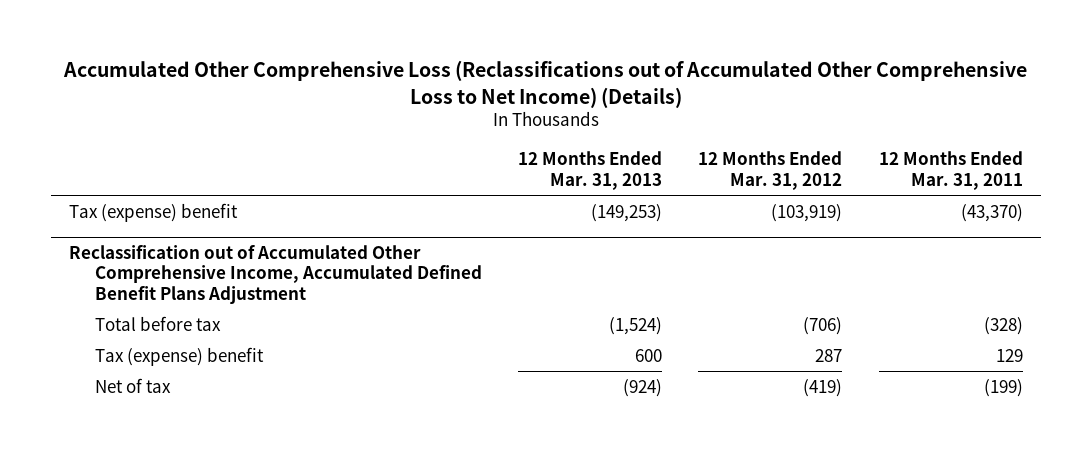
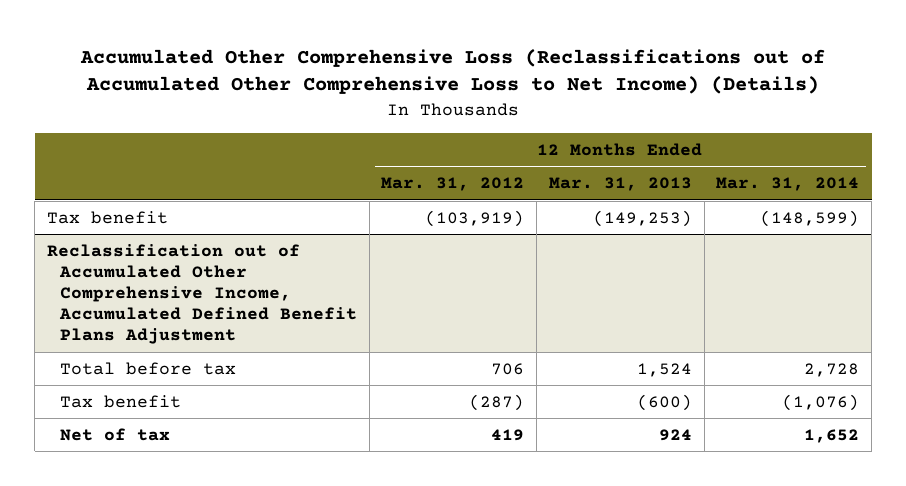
[878,151,1023,190] 12 Months Ended Mar. 31, 2011 -> none
none -> [716,177,860,192] Mar. 31, 2014
[68,202,238,222] Tax (expense) benefit -> [46,210,168,224] Tax benefit
[609,316,663,335] (1,524) -> [636,362,692,377] 1,524
[803,316,843,335] (706) -> [491,362,525,375] 706
[94,346,264,366] Tax (expense) benefit -> [59,394,181,408] Tax benefit
[635,348,663,362] 600 -> [636,393,692,411] (600)
[815,348,843,362] 287 -> [469,393,525,411] (287)
[623,378,663,397] (924) -> [658,428,692,441] 924
[803,378,843,397] (419) -> [491,428,525,441] 419

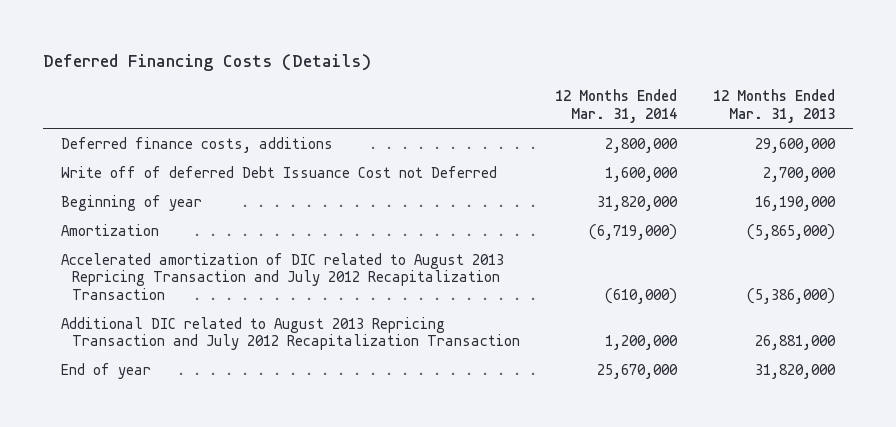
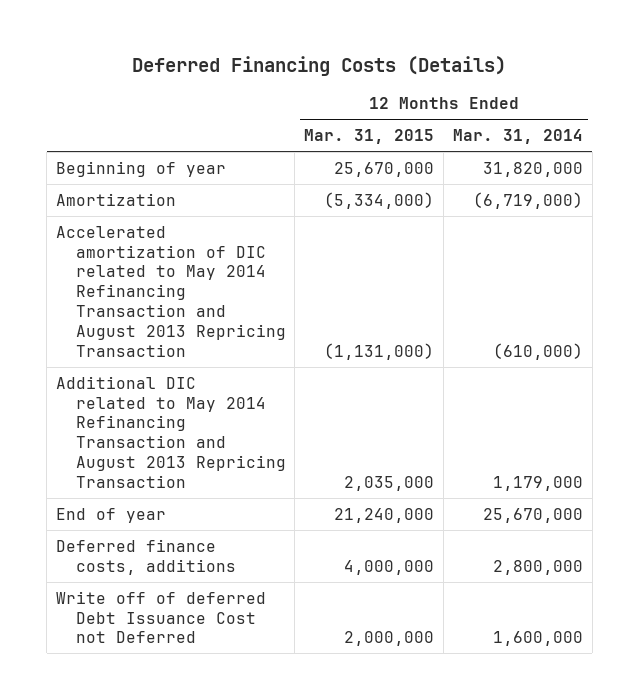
[712,89,835,124] 12 Months Ended Mar. 31, 2013 -> none
none -> [304,129,435,145] Mar. 31, 2015
[60,252,504,300] Accelerated amortization of DIC related to August 2013 Repricing Transaction and July 2012 Recapitalization Transaction -> [56,225,286,357] Accelerated amortization of DIC related to May 2014 Refinancing Transaction and August 2013 Repricing Transaction
[60,316,520,351] Additional DIC related to August 2013 Repricing Transaction and July 2012 Recapitalization Transaction -> [56,375,286,488] Additional DIC related to May 2014 Refinancing Transaction and August 2013 Repricing Transaction
[605,335,679,351] 1,200,000 -> [492,475,583,491] 1,179,000
[60,136,333,153] Deferred finance costs, additions -> [56,538,236,575] Deferred finance costs, additions
[60,165,497,178] Write off of deferred Debt Issuance Cost not Deferred -> [56,590,267,644] Write off of deferred Debt Issuance Cost not Deferred

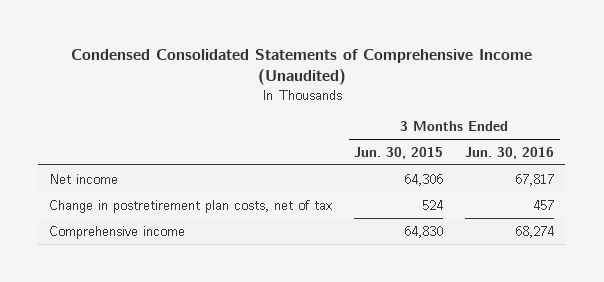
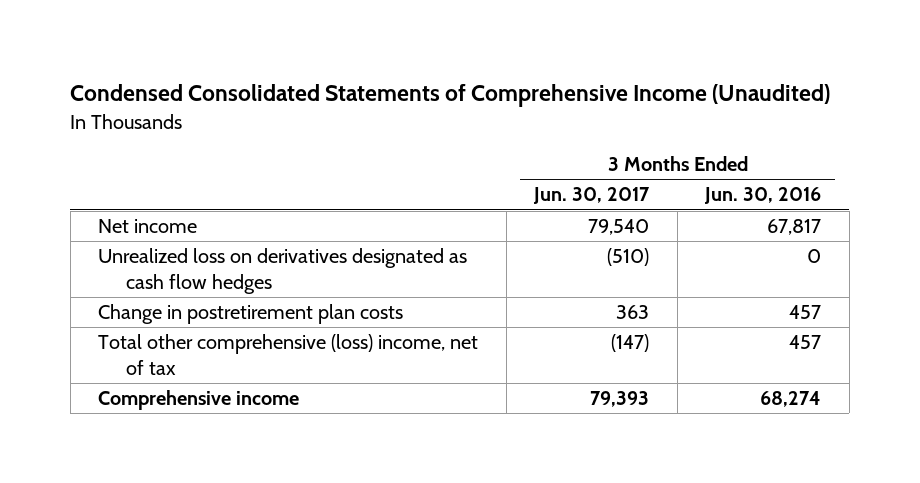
[354,146,444,159] Jun. 30, 2015 -> none
none -> [533,187,651,205] Jun. 30, 2017
none -> [98,248,468,294] Unrealized loss on derivatives designated as cash flow hedges
[49,199,333,213] Change in postretirement plan costs, net of tax -> [98,304,404,325] Change in postretirement plan costs
none -> [98,334,479,375] Total other comprehensive (loss) income, net of tax

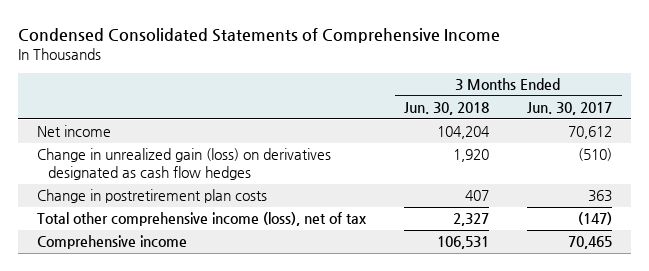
[70,84,831,108] Condensed Consolidated Statements of Comprehensive Income (Unaudited) -> [18,28,501,44] Condensed Consolidated Statements of Comprehensive Income
[704,187,822,205] Jun. 30, 2016 -> none
none -> [404,102,490,116] Jun. 30, 2018
[588,219,650,236] 79,540 -> [568,126,613,140] 70,612
[98,248,468,294] Unrealized loss on derivatives designated as cash flow hedges -> [37,148,332,181] Change in unrealized gain (loss) on derivatives designated as cash flow hedges
[98,334,479,375] Total other comprehensive (loss) income, net of tax -> [37,212,368,227] Total other comprehensive income (loss), net of tax
[590,391,650,408] 79,393 -> [568,236,613,250] 70,465

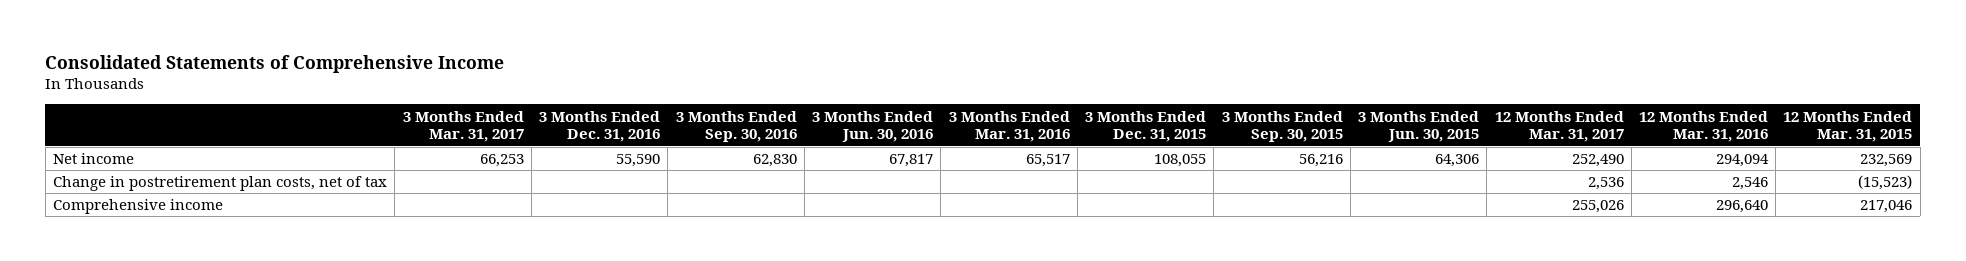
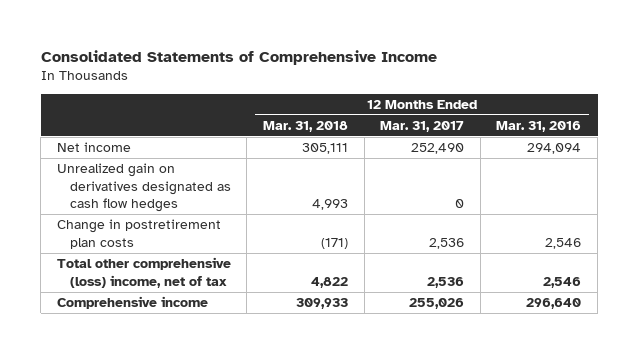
[402,110,524,143] 3 Months Ended Mar. 31, 2017 -> none
[539,110,661,143] 3 Months Ended Dec. 31, 2016 -> none
[675,110,797,143] 3 Months Ended Sep. 30, 2016 -> none
[812,110,934,143] 3 Months Ended Jun. 30, 2016 -> none
[948,110,1070,143] 3 Months Ended Mar. 31, 2016 -> none
[1085,110,1207,143] 3 Months Ended Dec. 31, 2015 -> none
[1221,110,1343,143] 3 Months Ended Sep. 30, 2015 -> none
[1358,110,1480,143] 3 Months Ended Jun. 30, 2015 -> none
[1783,110,1913,143] 12 Months Ended Mar. 31, 2015 -> none
none -> [262,120,348,132] Mar. 31, 2018
none -> [56,163,231,213] Unrealized gain on derivatives designated as cash flow hedges
[53,176,388,192] Change in postretirement plan costs, net of tax -> [56,219,221,249] Change in postretirement plan costs
none -> [56,257,231,288] Total other comprehensive (loss) income, net of tax

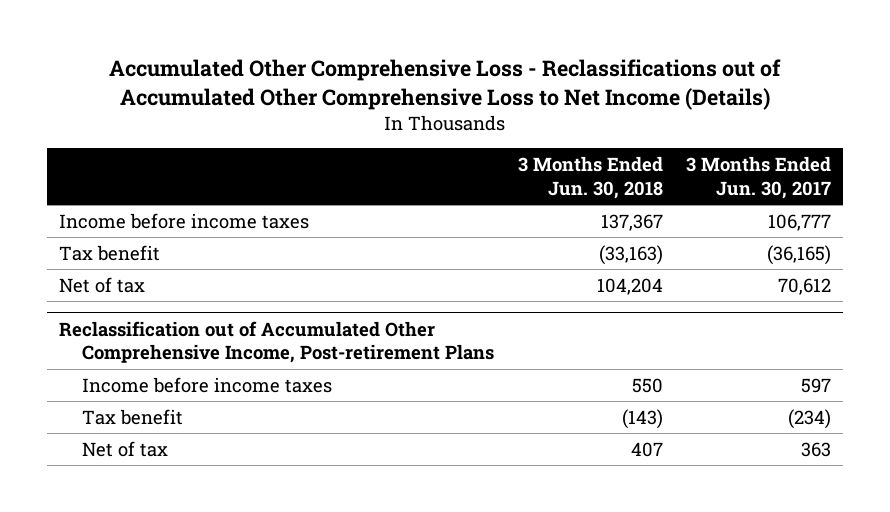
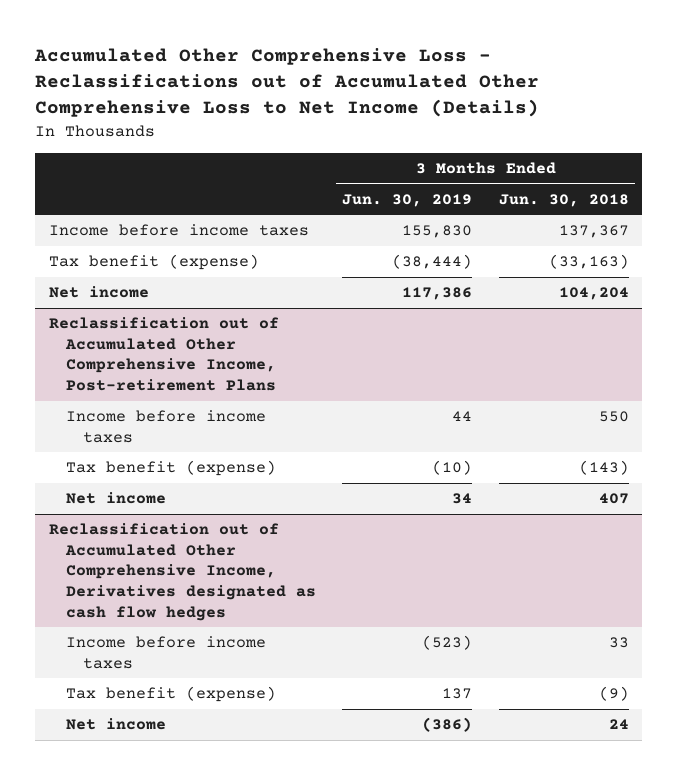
[686,156,832,199] 3 Months Ended Jun. 30, 2017 -> none
none -> [342,193,473,207] Jun. 30, 2019
[58,244,160,261] Tax benefit -> [48,254,259,271] Tax benefit (expense)
[58,276,145,293] Net of tax -> [48,286,149,299] Net income
[82,408,184,425] Tax benefit -> [65,460,276,477] Tax benefit (expense)
[82,440,169,457] Net of tax -> [65,492,166,505] Net income
none -> [48,523,316,621] Reclassification out of Accumulated Other Comprehensive Income, Derivatives designated as cash flow hedges
none -> [65,636,266,669] Income before income taxes
none -> [65,686,276,703] Tax benefit (expense)
none -> [65,718,166,731] Net income

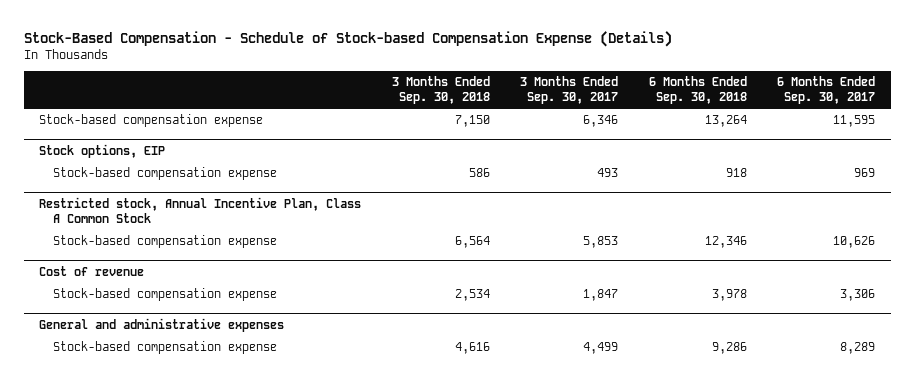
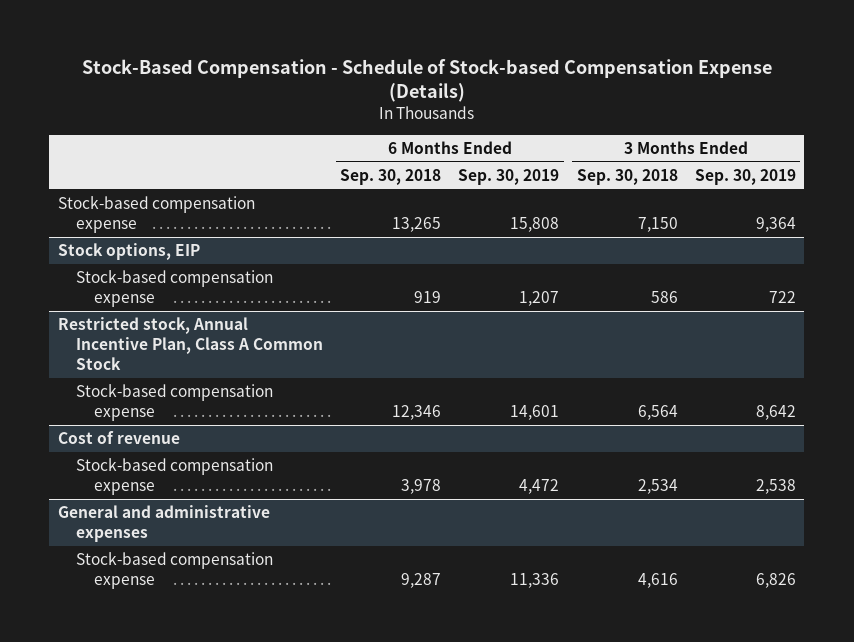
[520,76,619,105] 3 Months Ended Sep. 30, 2017 -> none
[777,76,876,105] 6 Months Ended Sep. 30, 2017 -> none
none -> [458,168,560,185] Sep. 30, 2019
none -> [694,168,796,185] Sep. 30, 2019
[704,115,747,128] 13,264 -> [392,217,442,233] 13,265
[725,168,747,178] 918 -> [414,291,442,304] 919
[711,342,747,355] 9,286 -> [401,573,442,589] 9,287

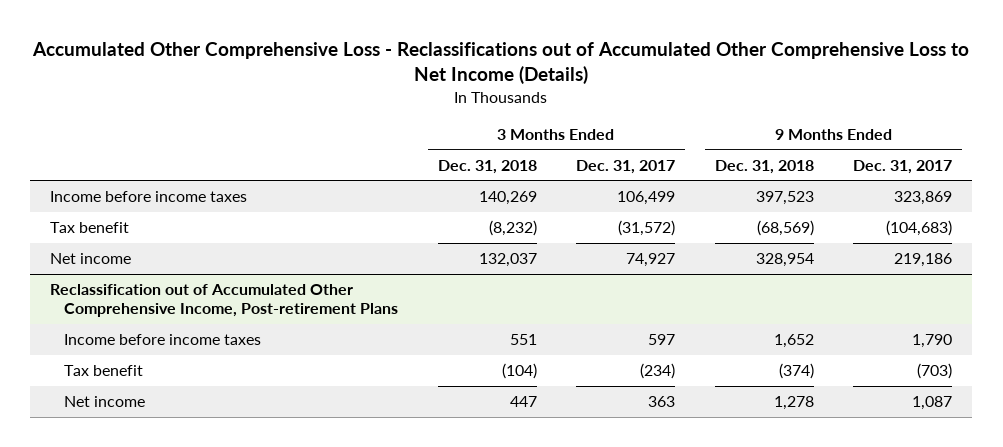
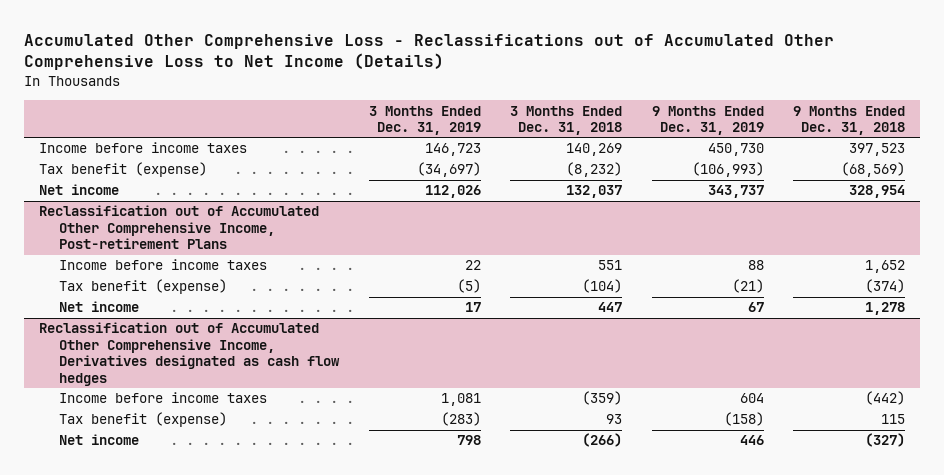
[576,159,676,174] Dec. 31, 2017 -> none
[853,159,953,174] Dec. 31, 2017 -> none
none -> [368,105,481,135] 3 Months Ended Dec. 31, 2019
none -> [651,105,764,135] 9 Months Ended Dec. 31, 2019
[50,222,130,234] Tax benefit -> [39,162,208,178] Tax benefit (expense)
[63,365,143,377] Tax benefit -> [59,279,228,295] Tax benefit (expense)
none -> [39,322,341,386] Reclassification out of Accumulated Other Comprehensive Income, Derivatives designated as cash flow hedges
none -> [59,392,268,404] Income before income taxes
none -> [59,412,228,428] Tax benefit (expense)
none -> [59,434,140,446] Net income

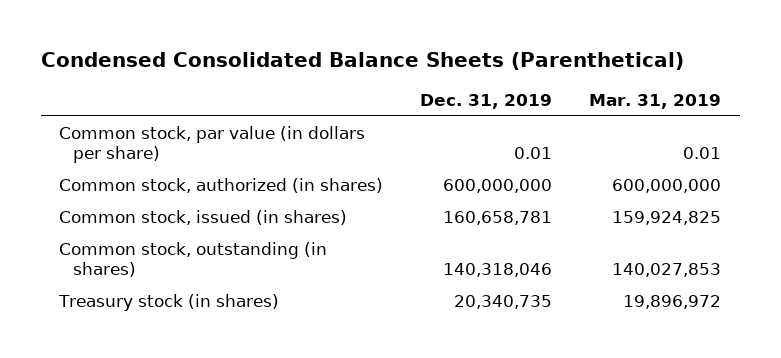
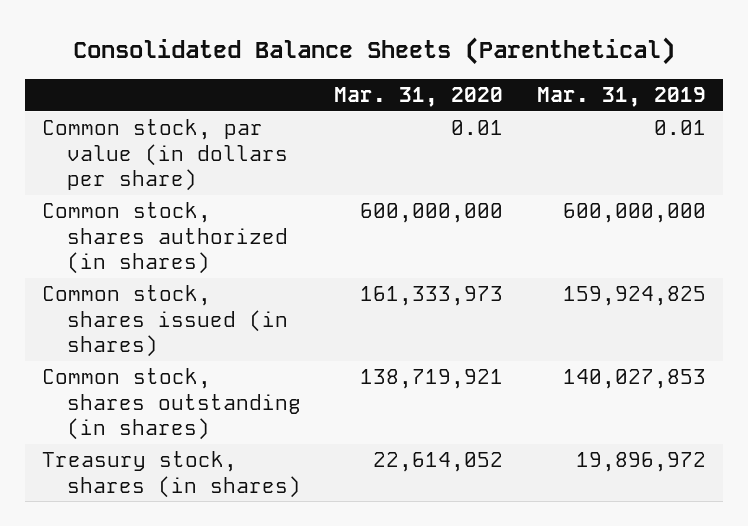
[40,51,684,70] Condensed Consolidated Balance Sheets (Parenthetical) -> [73,36,676,65] Consolidated Balance Sheets (Parenthetical)
[420,93,553,109] Dec. 31, 2019 -> none
none -> [334,87,504,108] Mar. 31, 2020
[59,178,384,194] Common stock, authorized (in shares) -> [42,202,288,275] Common stock, shares authorized (in shares)
[59,210,348,226] Common stock, issued (in shares) -> [42,285,288,358] Common stock, shares issued (in shares)
[59,242,328,277] Common stock, outstanding (in shares) -> [42,368,301,441] Common stock, shares outstanding (in shares)
[58,294,280,312] Treasury stock (in shares) -> [42,451,301,498] Treasury stock, shares (in shares)

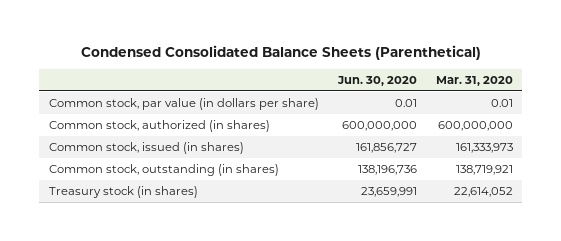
[73,36,676,65] Consolidated Balance Sheets (Parenthetical) -> [80,45,481,61] Condensed Consolidated Balance Sheets (Parenthetical)
[536,87,706,108] Mar. 31, 2019 -> none
none -> [336,75,417,86] Jun. 30, 2020
[42,202,288,275] Common stock, shares authorized (in shares) -> [48,120,270,133] Common stock, authorized (in shares)
[42,285,288,358] Common stock, shares issued (in shares) -> [48,142,244,155] Common stock, issued (in shares)
[42,368,301,441] Common stock, shares outstanding (in shares) -> [48,164,279,177] Common stock, outstanding (in shares)
[42,451,301,498] Treasury stock, shares (in shares) -> [48,186,198,199] Treasury stock (in shares)

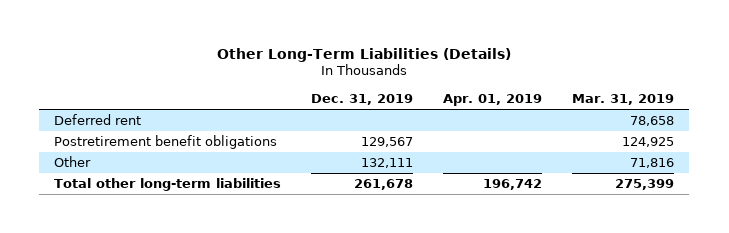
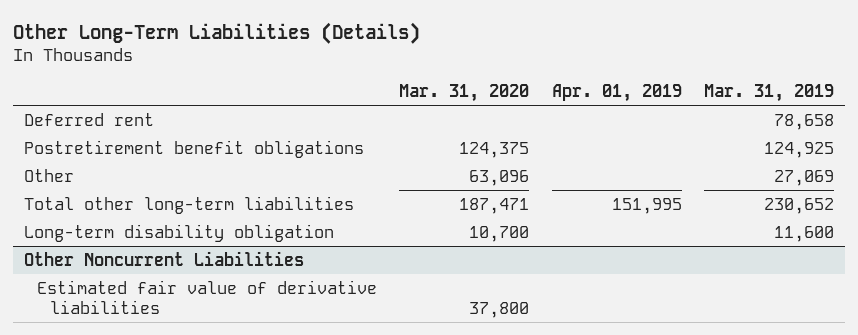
[311,93,414,105] Dec. 31, 2019 -> none
none -> [399,83,530,102] Mar. 31, 2020
[630,158,675,169] 71,816 -> [774,169,835,186] 27,069
[483,179,543,191] 196,742 -> [611,197,682,214] 151,995
[615,179,675,191] 275,399 -> [764,197,835,214] 230,652
none -> [24,223,335,242] Long-term disability obligation
none -> [24,250,305,266] Other Noncurrent Liabilities
none -> [37,279,378,314] Estimated fair value of derivative liabilities

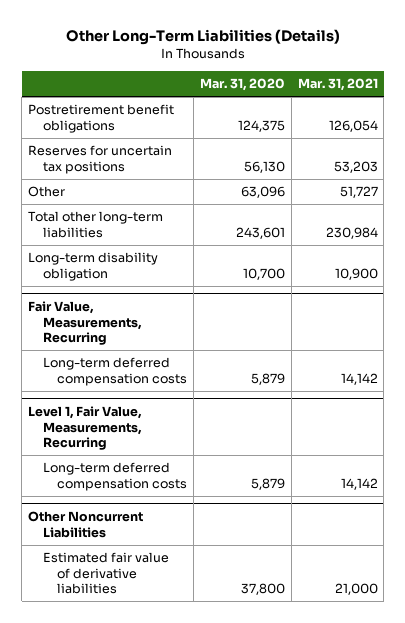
[551,83,682,102] Apr. 01, 2019 -> none
[704,83,835,102] Mar. 31, 2019 -> none
none -> [297,78,378,92] Mar. 31, 2021
[24,112,155,126] Deferred rent -> none
none -> [27,145,172,174] Reserves for uncertain tax positions
[459,197,530,214] 187,471 -> [235,226,285,239] 243,601
none -> [27,301,142,346] Fair Value, Measurements, Recurring
none -> [42,357,188,386] Long-term deferred compensation costs
none -> [27,406,142,451] Level 1, Fair Value, Measurements, Recurring
none -> [42,462,188,491] Long-term deferred compensation costs

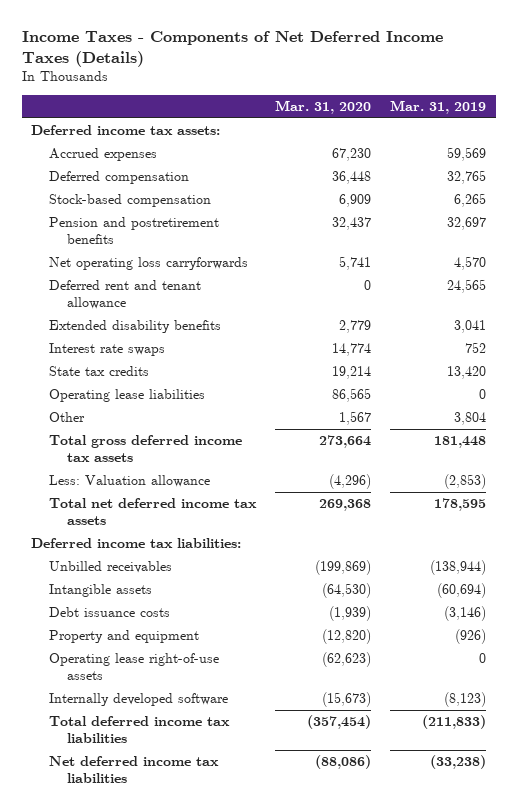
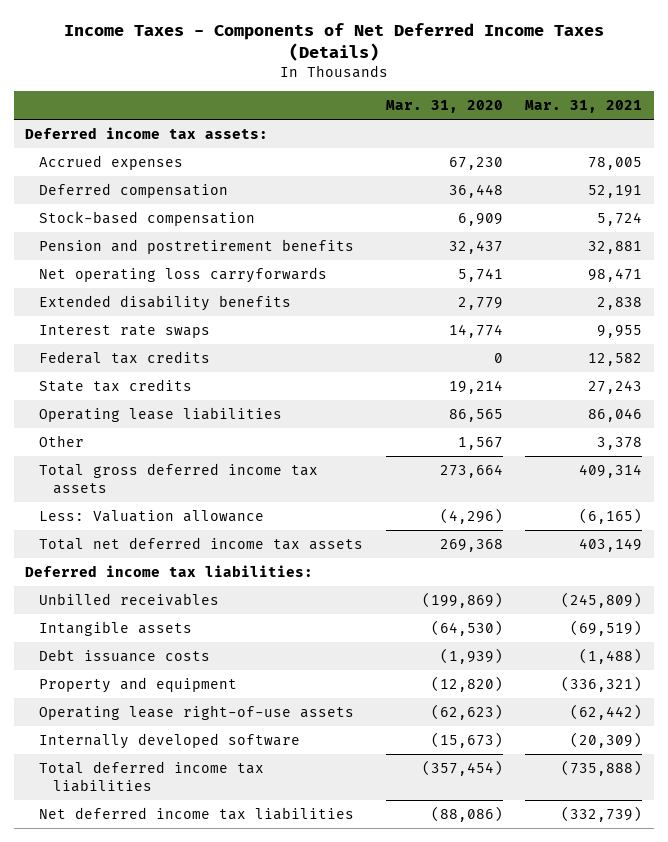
[389,99,486,114] Mar. 31, 2019 -> none
none -> [525,100,643,114] Mar. 31, 2021
[48,280,201,309] Deferred rent and tenant allowance -> none
none -> [39,350,211,364] Federal tax credits

